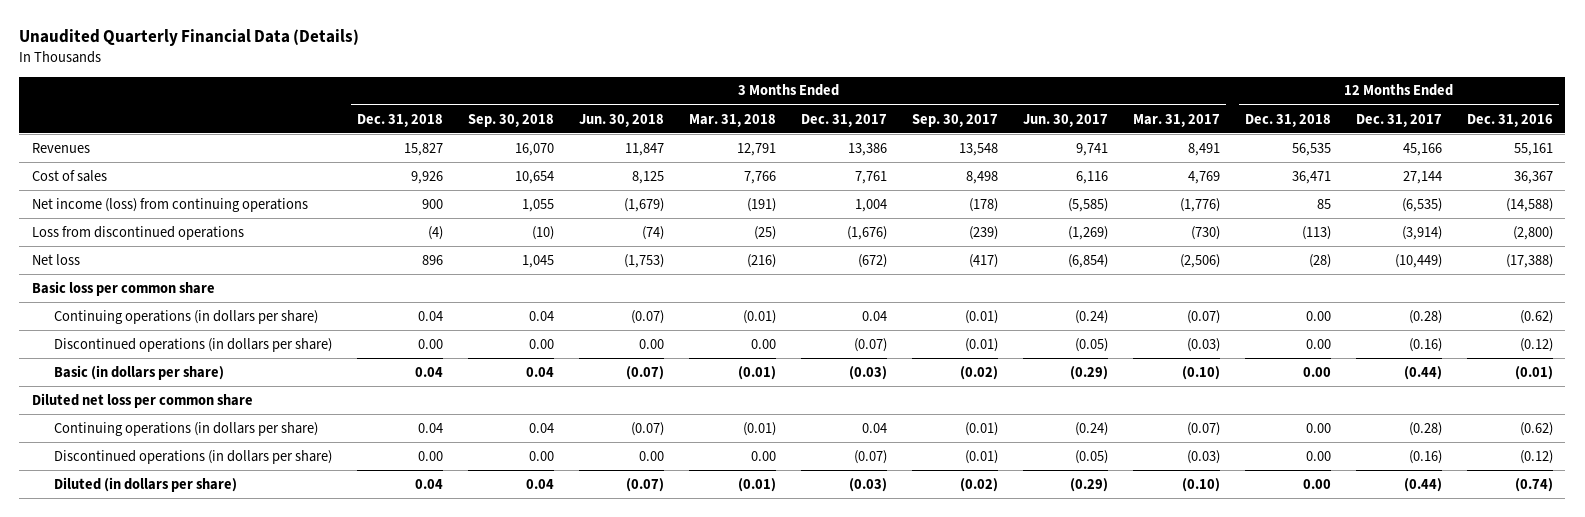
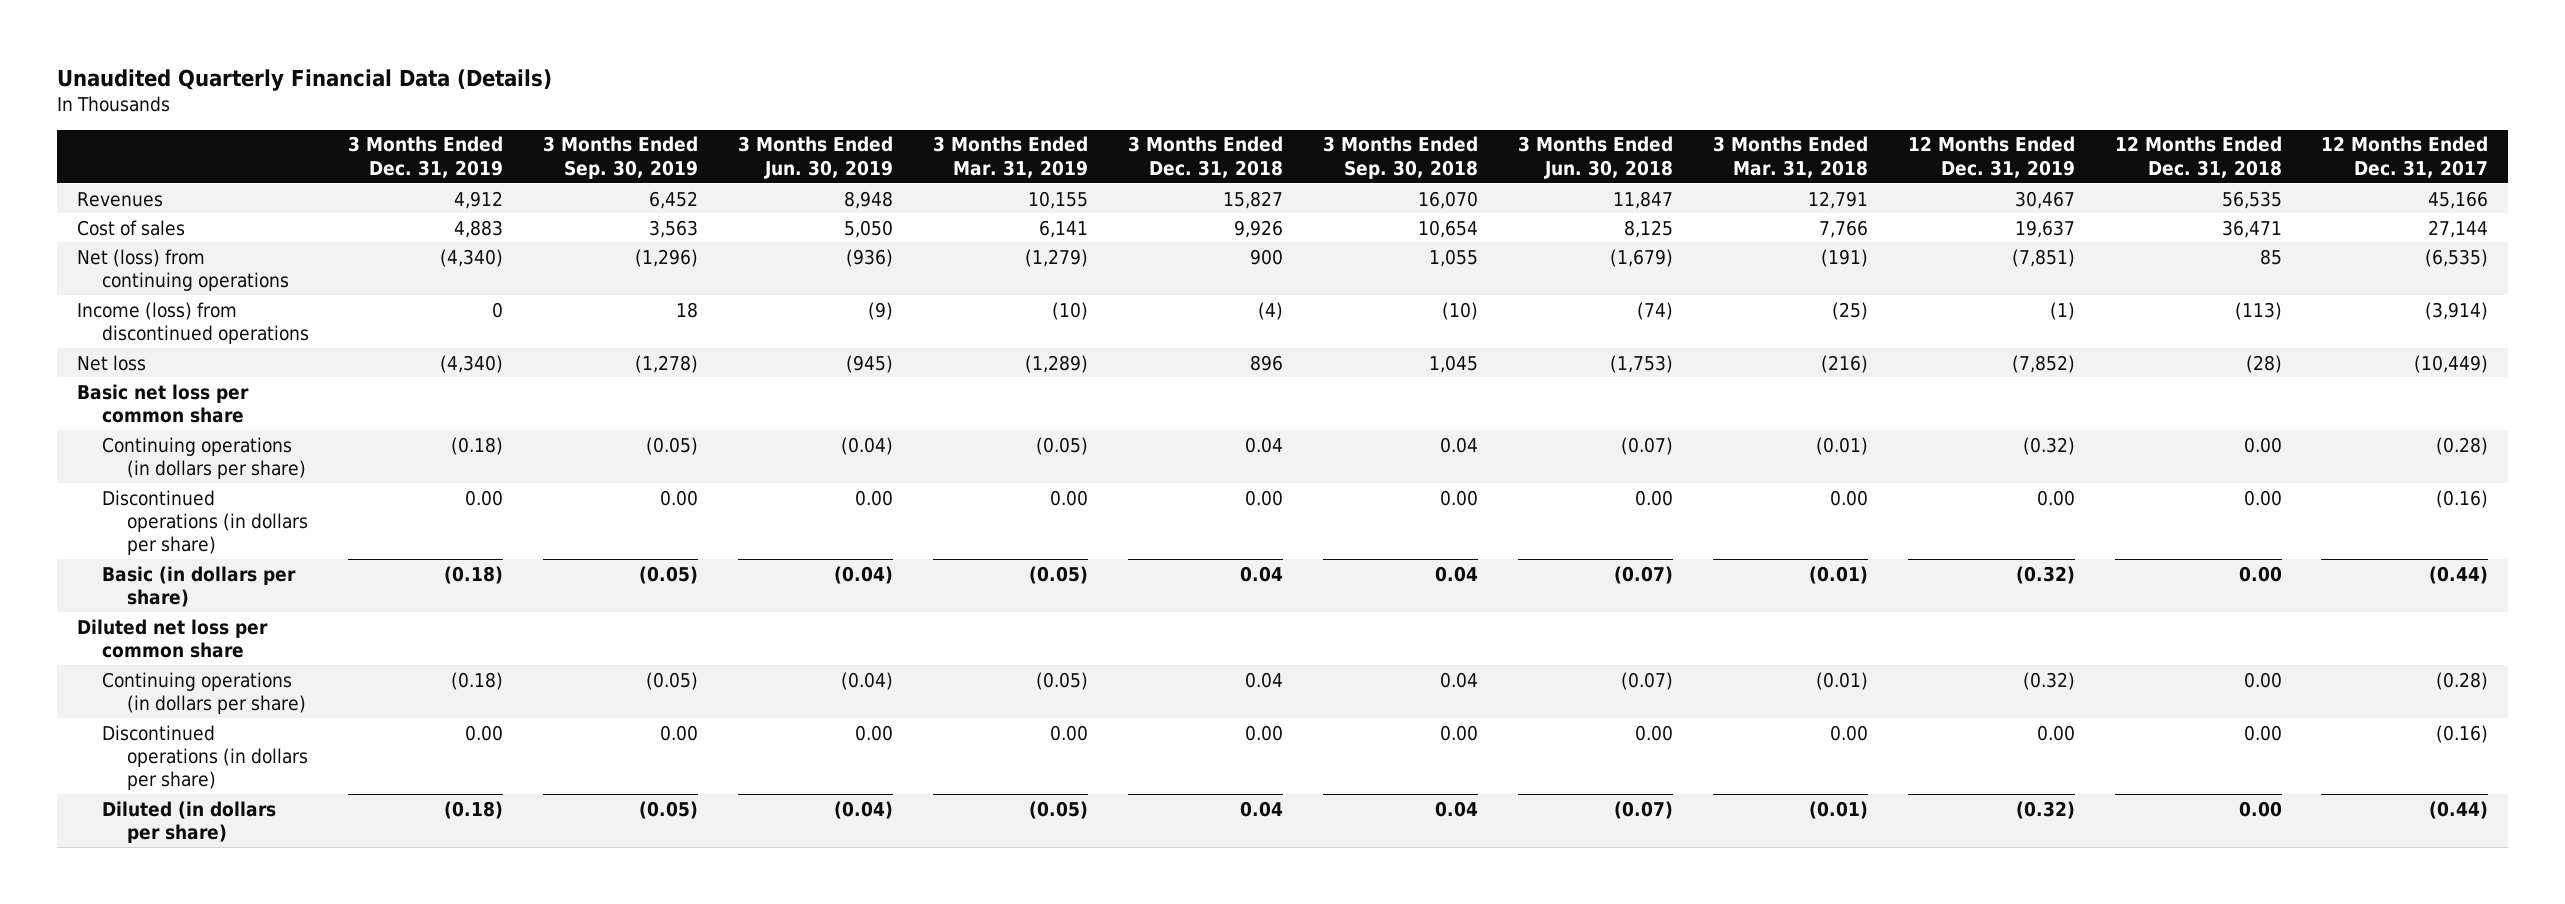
[800,113,887,127] Dec. 31, 2017 -> none
[911,113,998,127] Sep. 30, 2017 -> none
[1022,113,1108,127] Jun. 30, 2017 -> none
[1132,113,1220,127] Mar. 31, 2017 -> none
[1466,113,1553,127] Dec. 31, 2016 -> none
none -> [348,136,504,178] 3 Months Ended Dec. 31, 2019
none -> [543,136,699,179] 3 Months Ended Sep. 30, 2019
none -> [738,136,894,179] 3 Months Ended Jun. 30, 2019
none -> [933,136,1089,178] 3 Months Ended Mar. 31, 2019
none -> [1907,136,2075,178] 12 Months Ended Dec. 31, 2019
[31,197,308,212] Net income (loss) from continuing operations -> [76,248,289,291] Net (loss) from continuing operations
[31,225,244,240] Loss from discontinued operations -> [76,301,309,344] Income (loss) from discontinued operations
[31,280,215,296] Basic loss per common share -> [76,383,249,423] Basic net loss per common share

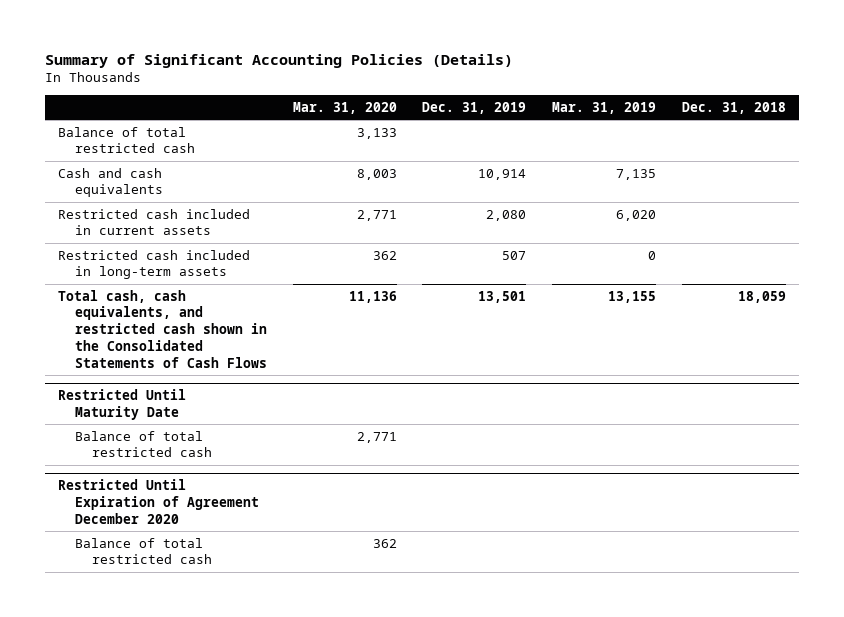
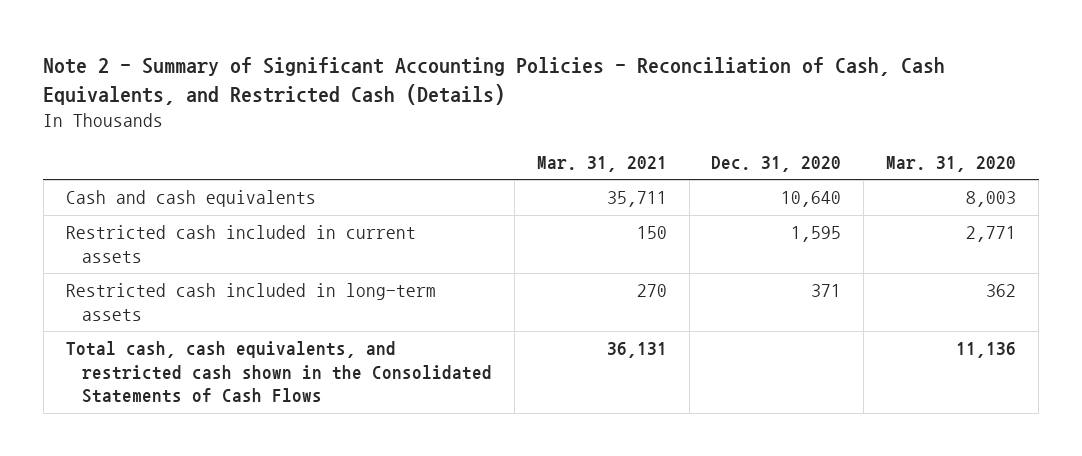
[44,53,513,68] Summary of Significant Accounting Policies (Details) -> [43,56,946,105] Note 2 - Summary of Significant Accounting Policies - Reconciliation of Cash, Cash Equivalents, and Restricted Cash (Details)
[422,102,527,115] Dec. 31, 2019 -> none
[552,102,657,115] Mar. 31, 2019 -> none
[681,102,786,115] Dec. 31, 2018 -> none
none -> [536,155,667,172] Mar. 31, 2021
none -> [711,155,842,172] Dec. 31, 2020
[57,126,195,154] Balance of total restricted cash -> none
[57,389,186,420] Restricted Until Maturity Date -> none
[74,430,213,458] Balance of total restricted cash -> none
[57,479,259,524] Restricted Until Expiration of Agreement December 2020 -> none
[74,537,213,565] Balance of total restricted cash -> none

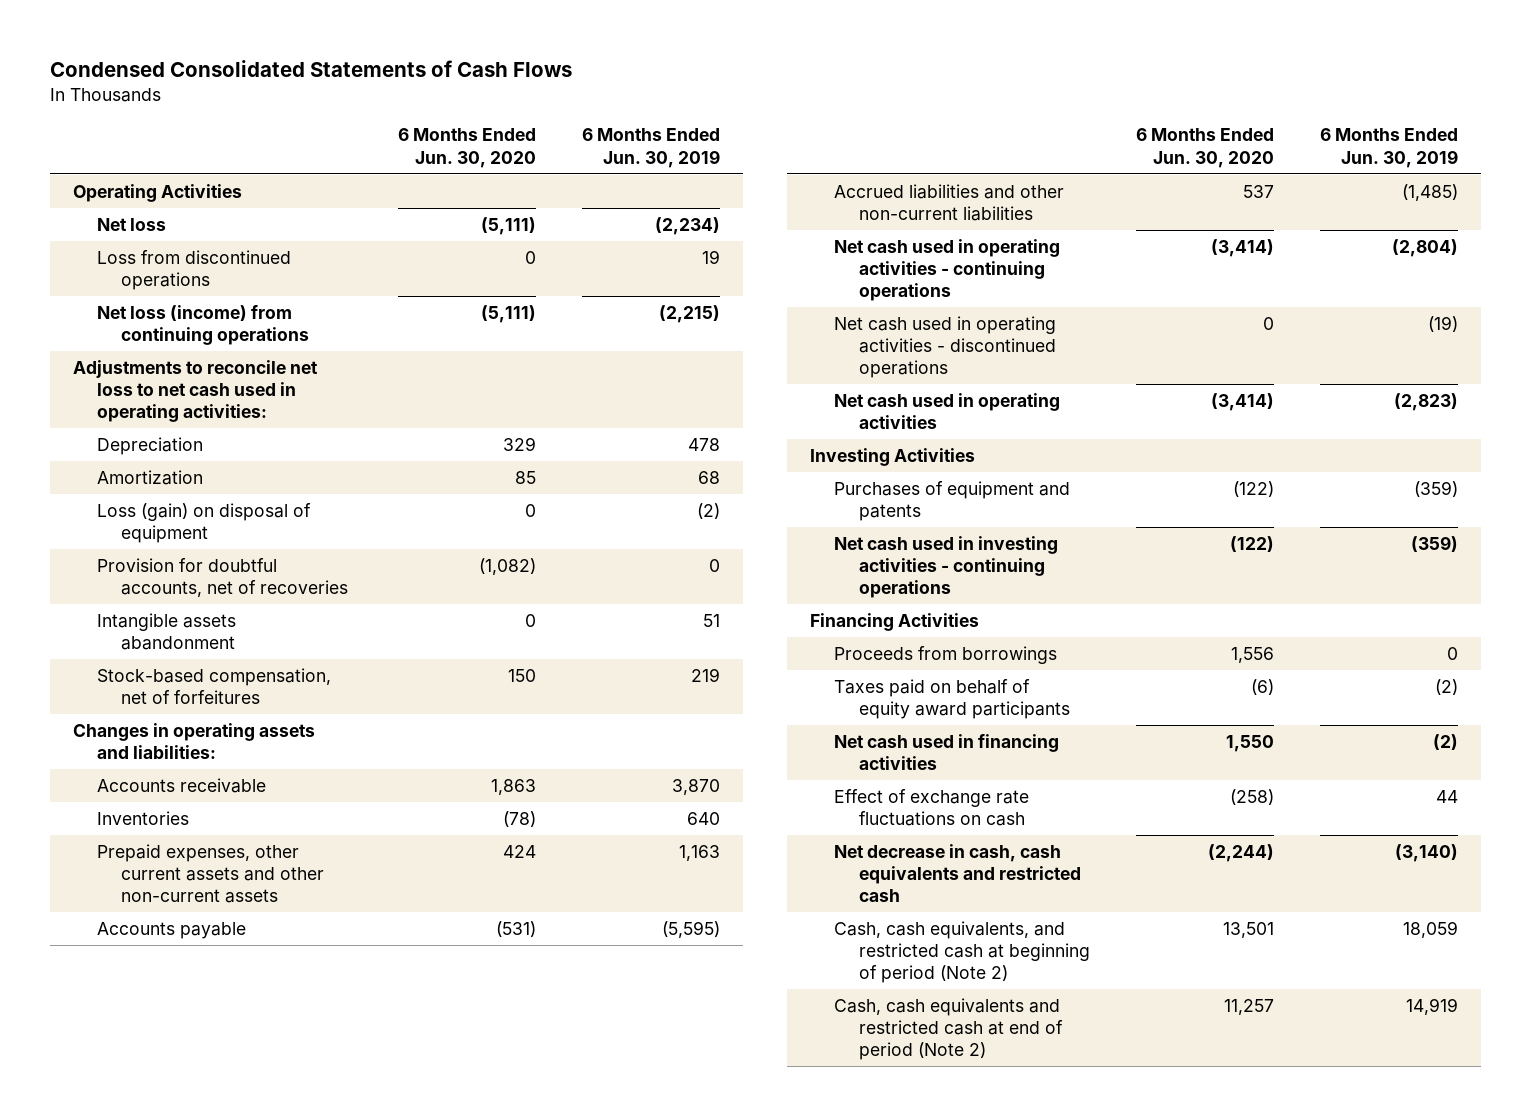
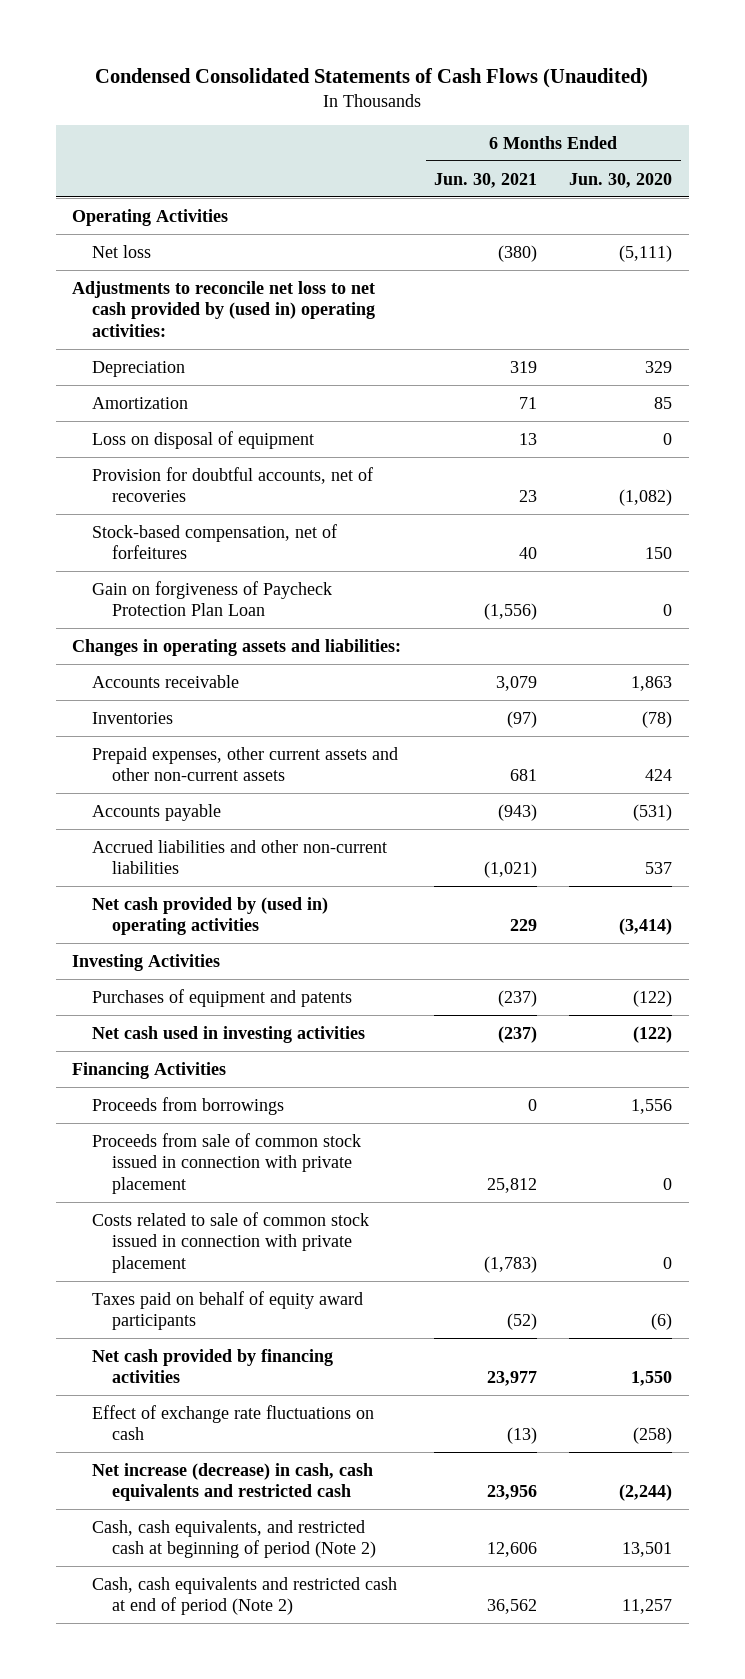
[49,60,572,78] Condensed Consolidated Statements of Cash Flows -> [95,68,649,89] Condensed Consolidated Statements of Cash Flows (Unaudited)
[582,128,721,168] 6 Months Ended Jun. 30, 2019 -> none
none -> [433,172,537,188] Jun. 30, 2021
[96,249,291,291] Loss from discontinued operations -> none
[96,304,310,346] Net loss (income) from continuing operations -> none
[72,359,318,423] Adjustments to reconcile net loss to net cash used in operating activities: -> [72,280,376,337] Adjustments to reconcile net loss to net cash provided by (used in) operating activities:
[96,502,311,544] Loss (gain) on disposal of equipment -> [91,430,314,449] Loss on disposal of equipment
[96,612,236,651] Intangible assets abandonment -> none
none -> [91,580,332,617] Gain on forgiveness of Paycheck Protection Plan Loan
[834,238,1061,302] Net cash used in operating activities - continuing operations -> none
[834,315,1057,379] Net cash used in operating activities - discontinued operations -> none
[834,392,1061,430] Net cash used in operating activities -> [91,896,328,936] Net cash provided by (used in) operating activities
[834,535,1059,599] Net cash used in investing activities - continuing operations -> [91,1025,365,1043] Net cash used in investing activities
none -> [91,1132,361,1194] Proceeds from sale of common stock issued in connection with private placement
none -> [91,1211,369,1273] Costs related to sale of common stock issued in connection with private placement
[834,733,1060,771] Net cash used in financing activities -> [91,1348,333,1384] Net cash provided by financing activities
[834,843,1081,903] Net decrease in cash, cash equivalents and restricted cash -> [91,1462,373,1502] Net increase (decrease) in cash, cash equivalents and restricted cash

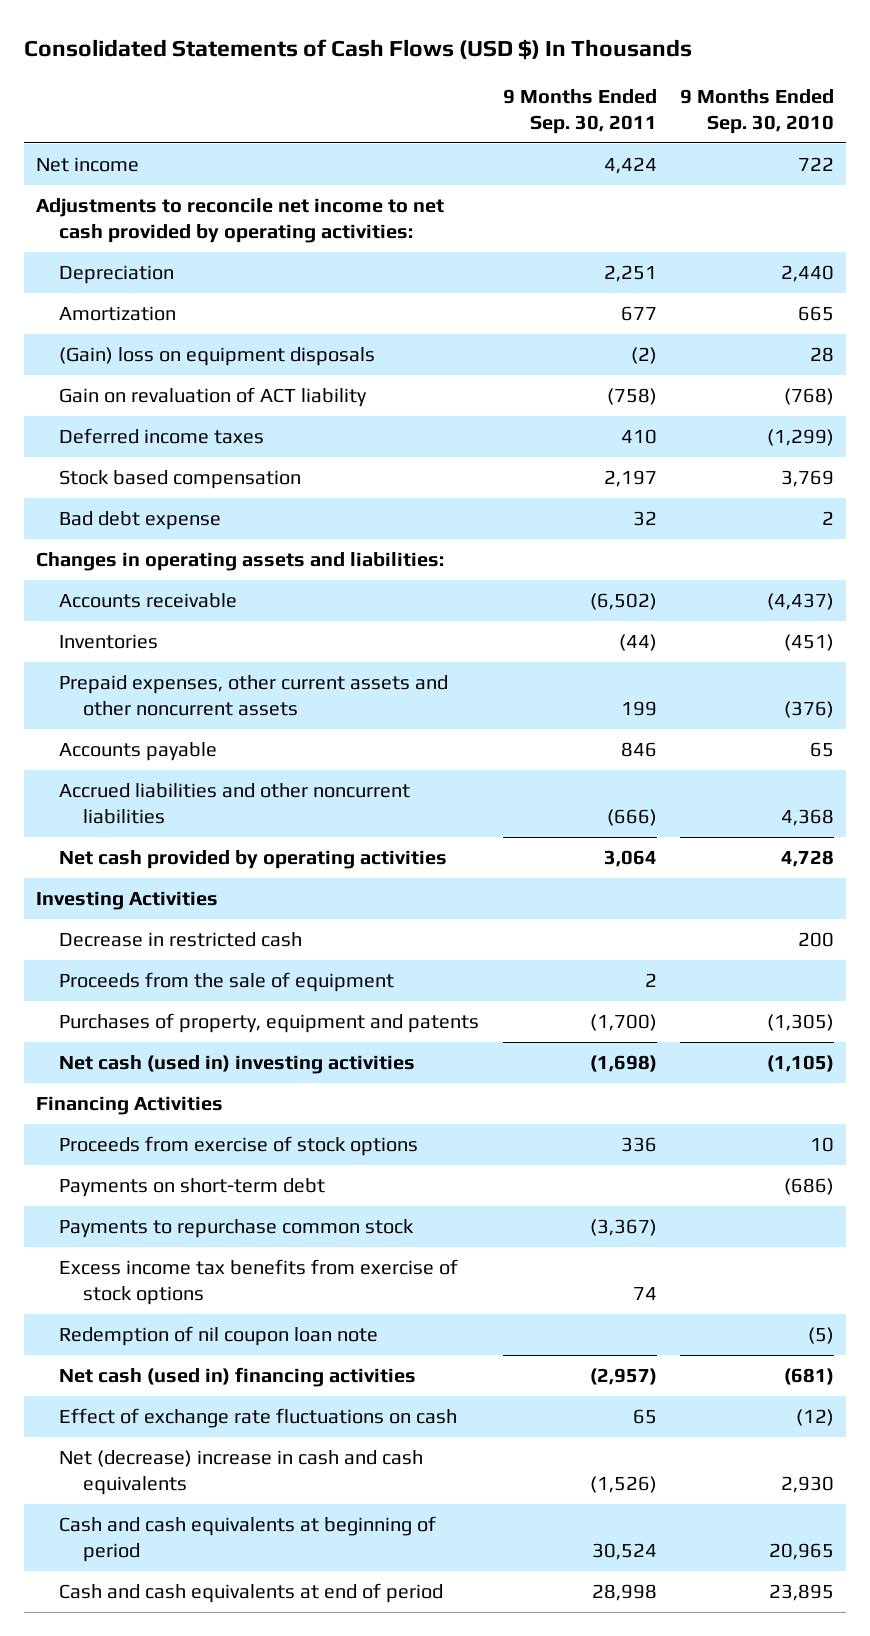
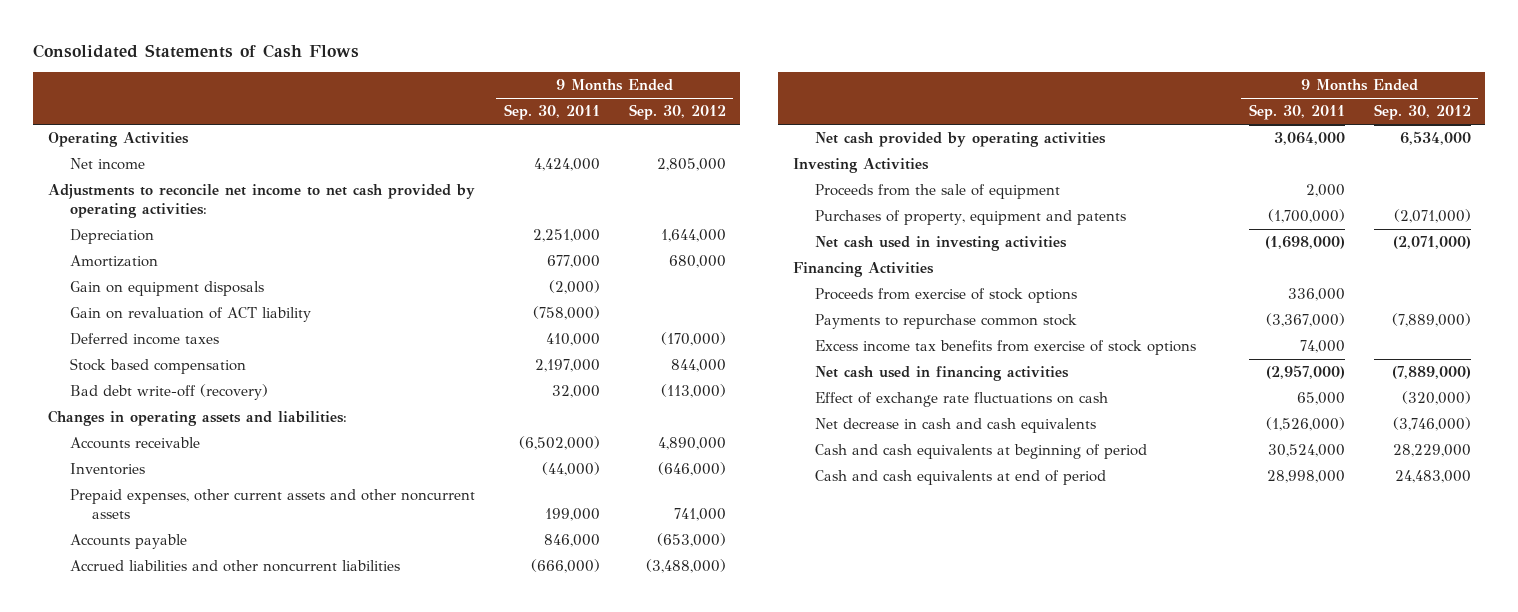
[24,38,693,60] Consolidated Statements of Cash Flows (USD $) In Thousands -> [33,43,360,58] Consolidated Statements of Cash Flows
[679,88,834,134] 9 Months Ended Sep. 30, 2010 -> none
none -> [628,104,726,121] Sep. 30, 2012
none -> [47,132,189,148] Operating Activities
[603,156,657,174] 4,424 -> [533,158,600,172] 4,424,000
[603,264,657,282] 2,251 -> [532,229,600,243] 2,251,000
[620,305,657,321] 677 -> [546,255,600,269] 677,000
[59,346,376,366] (Gain) loss on equipment disposals -> [69,281,264,297] Gain on equipment disposals
[630,346,657,364] (2) -> [548,280,600,295] (2,000)
[606,387,657,405] (758) -> [532,306,600,321] (758,000)
[620,428,657,444] 410 -> [545,333,600,347] 410,000
[603,469,657,487] 2,197 -> [534,359,600,373] 2,197,000
[59,510,222,530] Bad debt expense -> [69,384,268,401] Bad debt write-off (recovery)
[632,510,657,526] 32 -> [551,385,600,399] 32,000
[589,592,657,610] (6,502) -> [518,436,600,451] (6,502,000)
[618,633,657,651] (44) -> [541,462,600,477] (44,000)
[620,701,657,717] 199 -> [544,507,600,521] 199,000
[620,741,657,757] 846 -> [543,534,600,548] 846,000
[606,809,657,827] (666) -> [530,559,600,574] (666,000)
[603,849,657,867] 3,064 -> [1273,132,1345,146] 3,064,000
[59,931,303,947] Decrease in restricted cash -> none
[644,972,657,987] 2 -> [1305,184,1345,198] 2,000
[589,1013,657,1031] (1,700) -> [1267,209,1345,224] (1,700,000)
[59,1054,416,1074] Net cash (used in) investing activities -> [814,236,1067,252] Net cash used in investing activities
[589,1054,657,1072] (1,698) -> [1264,236,1345,250] (1,698,000)
[59,1177,326,1197] Payments on short-term debt -> none
[59,1325,379,1346] Redemption of nil coupon loan note -> none
[620,1136,657,1152] 336 -> [1287,288,1345,302] 336,000
[589,1218,657,1236] (3,367) -> [1265,313,1345,328] (3,367,000)
[632,1287,657,1301] 74 -> [1299,340,1345,354] 74,000
[59,1366,417,1387] Net cash (used in) financing activities -> [814,366,1069,382] Net cash used in financing activities
[589,1367,657,1385] (2,957) -> [1265,365,1345,380] (2,957,000)
[632,1408,657,1424] 65 -> [1296,392,1345,406] 65,000
[59,1449,424,1496] Net (decrease) increase in cash and cash equivalents -> [814,418,1096,434] Net decrease in cash and cash equivalents
[589,1476,657,1494] (1,526) -> [1265,417,1345,432] (1,526,000)
[591,1543,657,1561] 30,524 -> [1267,444,1345,458] 30,524,000
[591,1583,657,1601] 28,998 -> [1266,470,1345,484] 28,998,000

